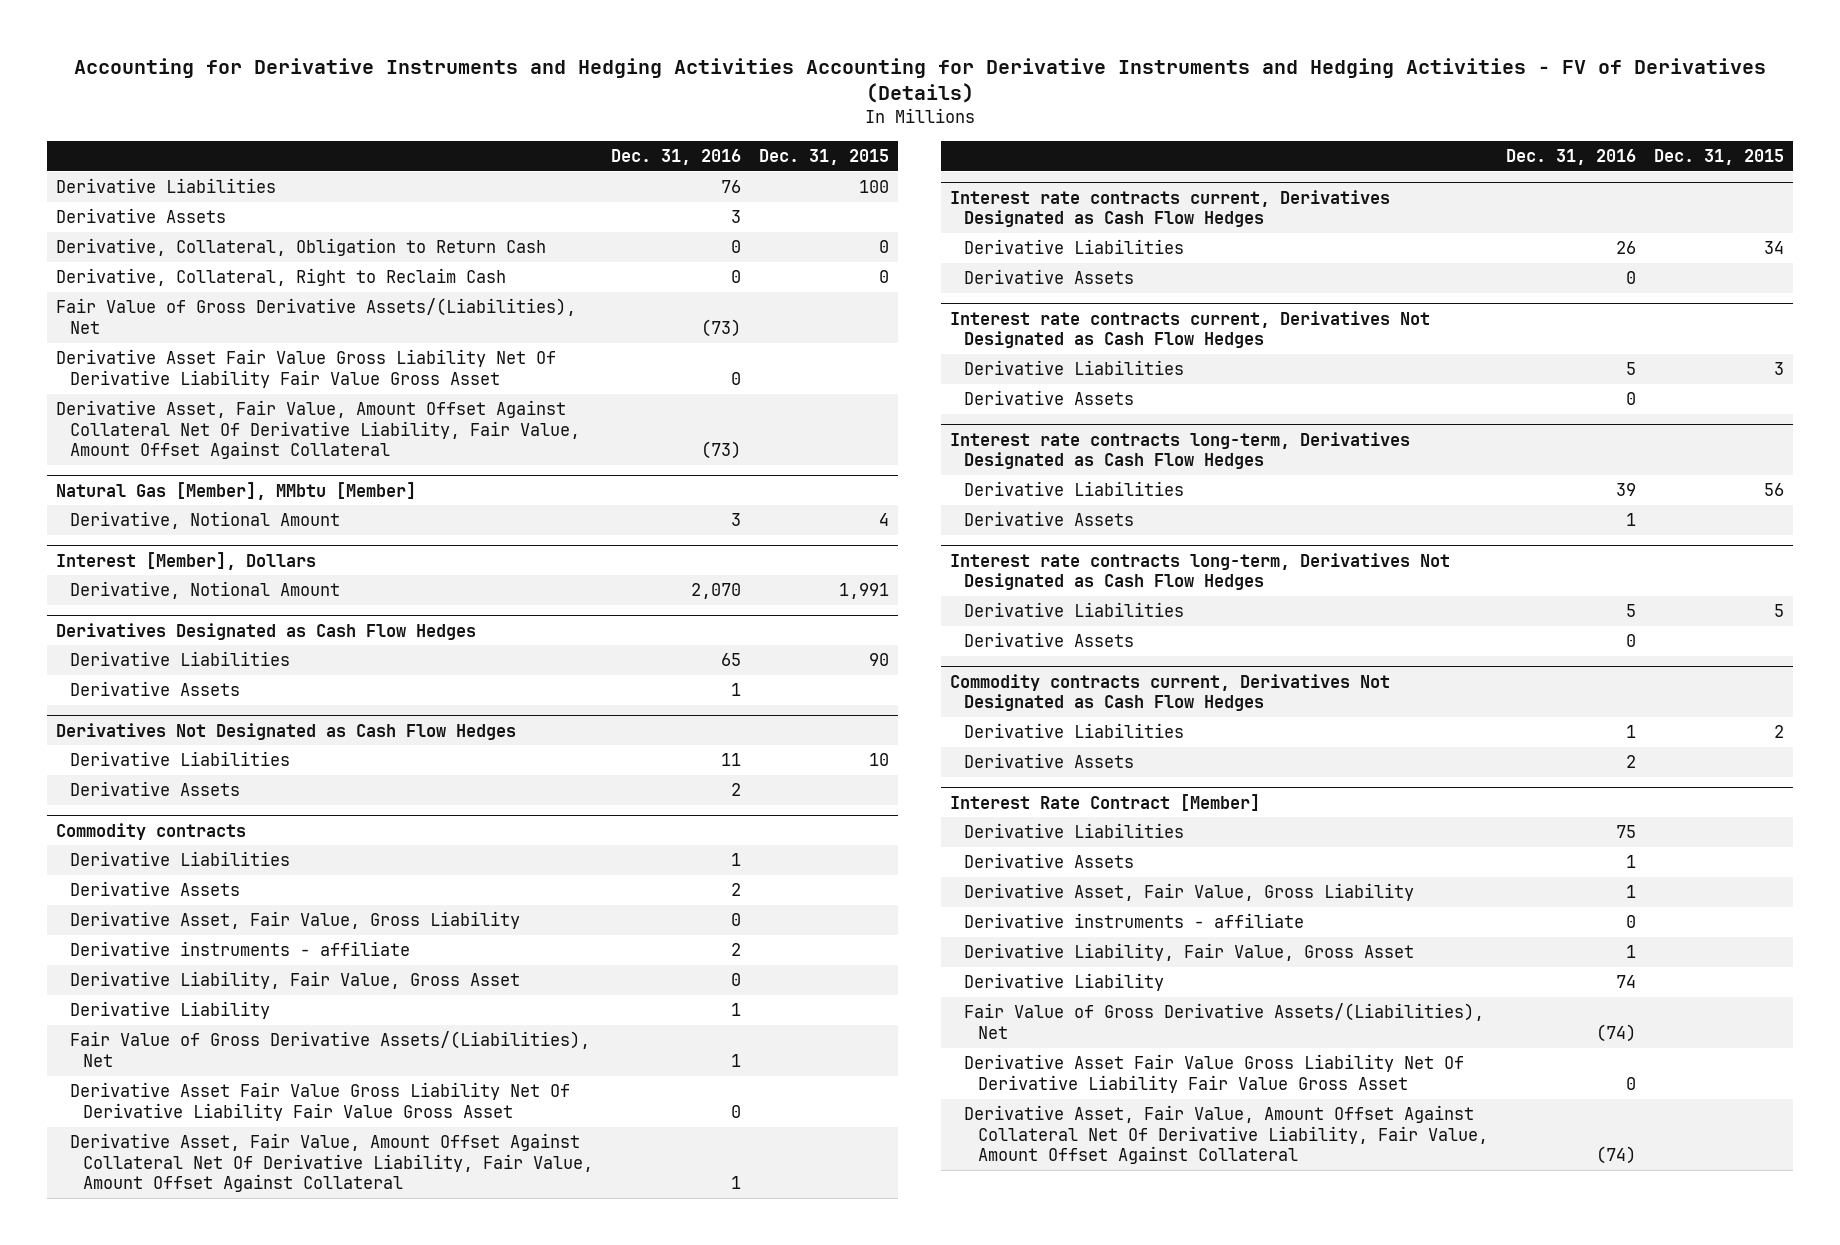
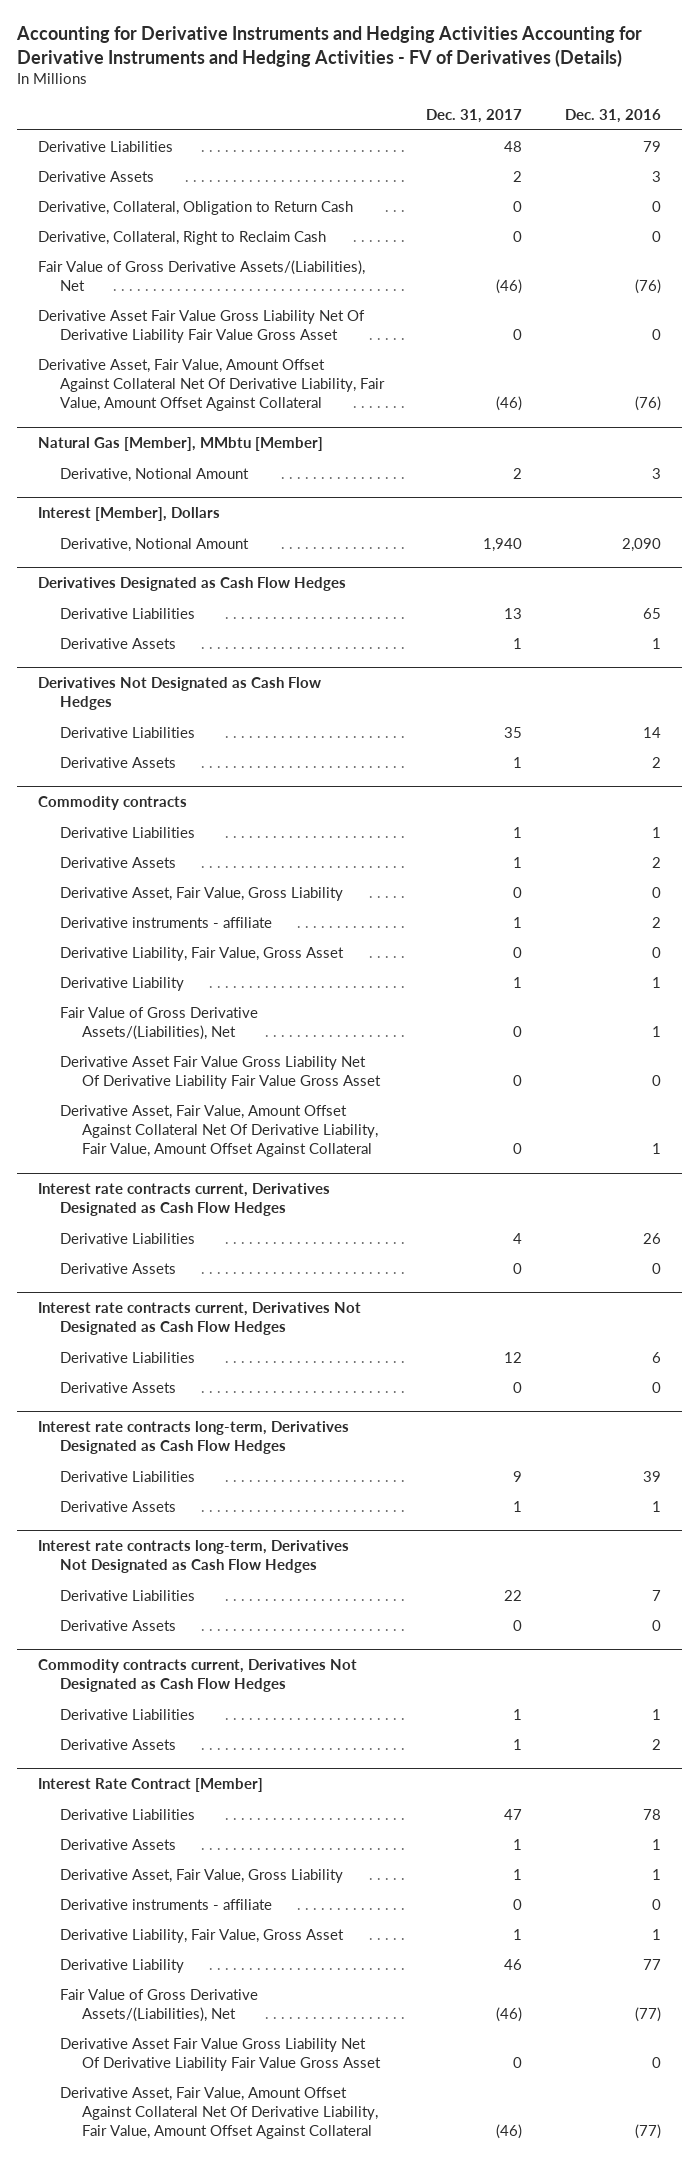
[759,148,890,165] Dec. 31, 2015 -> none
none -> [426,109,523,124] Dec. 31, 2017
[721,180,742,194] 76 -> [642,140,661,152] 79
[701,318,742,337] (73) -> [634,278,661,294] (76)
[701,441,742,460] (73) -> [634,395,661,411] (76)
[691,583,742,600] 2,070 -> [621,537,661,552] 2,090
[721,753,742,767] 11 -> [642,726,661,738] 14
[1625,362,1636,376] 5 -> [651,1351,661,1363] 6
[1625,604,1636,618] 5 -> [651,1589,661,1601] 7
[1615,825,1636,839] 75 -> [642,1808,661,1820] 78
[1615,975,1636,989] 74 -> [642,1958,661,1970] 77
[1595,1023,1636,1042] (74) -> [634,2006,661,2022] (77)
[1595,1146,1636,1165] (74) -> [634,2123,661,2139] (77)

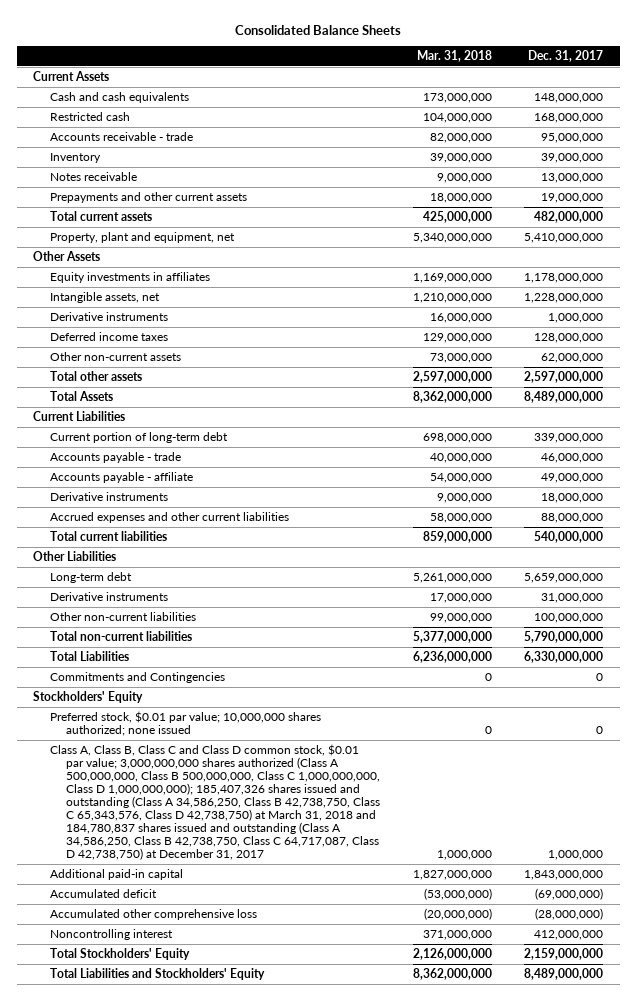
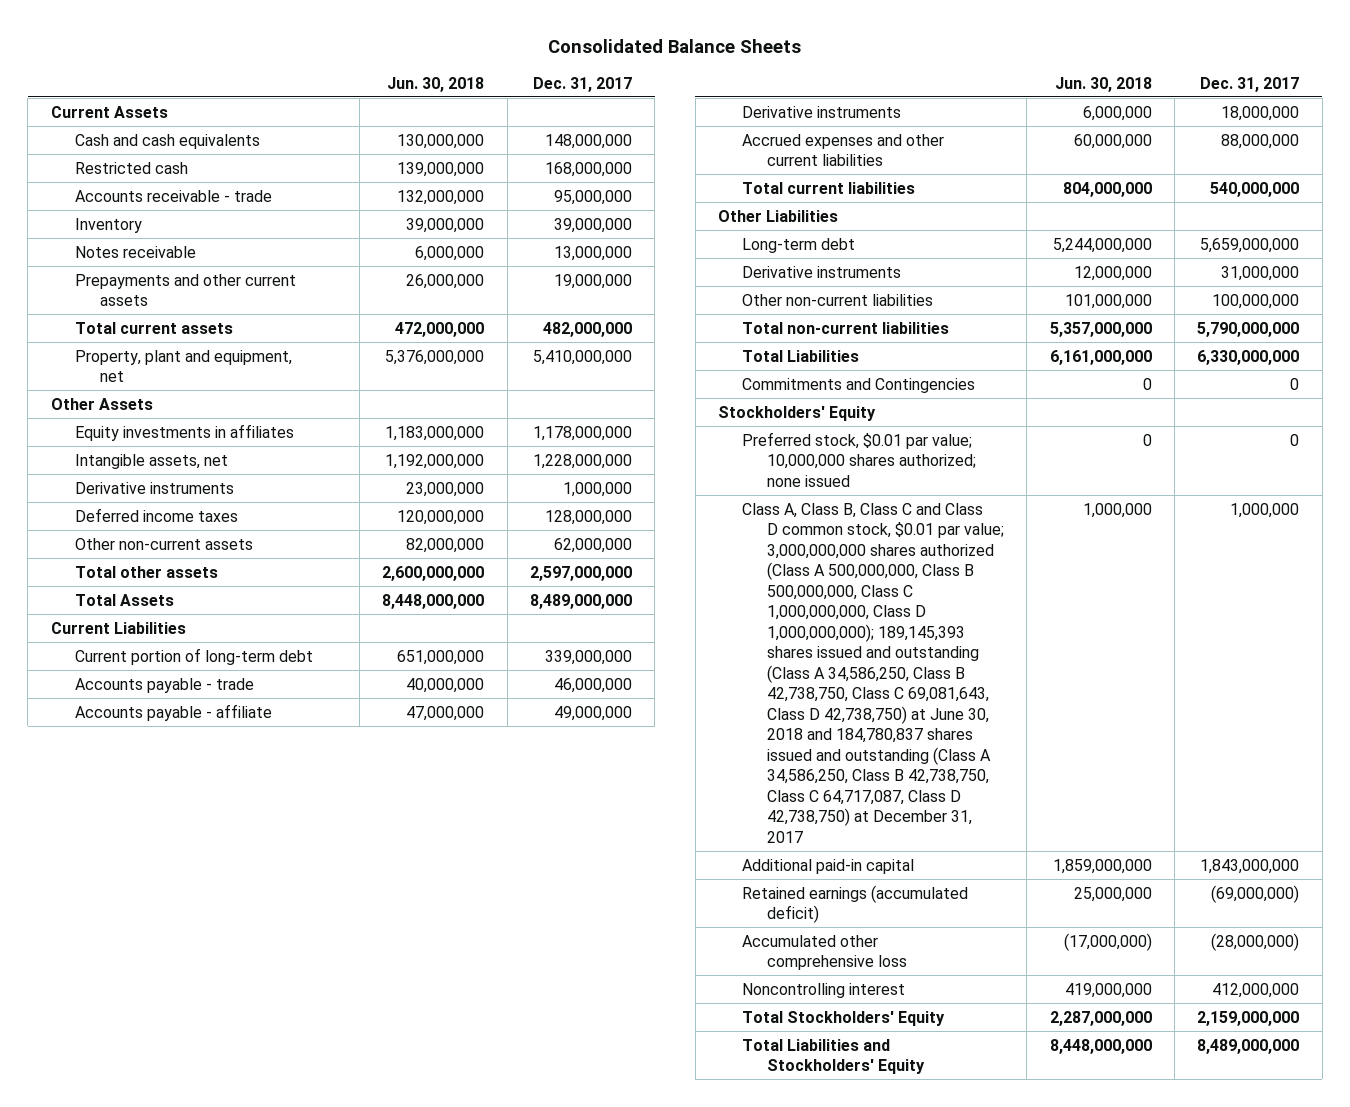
[416,49,492,62] Mar. 31, 2018 -> none
none -> [387,76,485,92] Jun. 30, 2018
[49,743,381,861] Class A, Class B, Class C and Class D common stock, $0.01 par value; 3,000,000,000 shares authorized (Class A 500,000,000, Class B 500,000,000, Class C 1,000,000,000, Class D 1,000,000,000); 185,407,326 shares issued and outstanding (Class A 34,586,250, Class B 42,738,750, Class C 65,343,576, Class D 42,738,750) at March 31, 2018 and 184,780,837 shares issued and outstanding (Class A 34,586,250, Class B 42,738,750, Class C 64,717,087, Class D 42,738,750) at December 31, 2017 -> [742,502,1004,844] Class A, Class B, Class C and Class D common stock, $0.01 par value; 3,000,000,000 shares authorized (Class A 500,000,000, Class B 500,000,000, Class C 1,000,000,000, Class D 1,000,000,000); 189,145,393 shares issued and outstanding (Class A 34,586,250, Class B 42,738,750, Class C 69,081,643, Class D 42,738,750) at June 30, 2018 and 184,780,837 shares issued and outstanding (Class A 34,586,250, Class B 42,738,750, Class C 64,717,087, Class D 42,738,750) at December 31, 2017
[49,888,157,898] Accumulated deficit -> [742,884,969,924] Retained earnings (accumulated deficit)

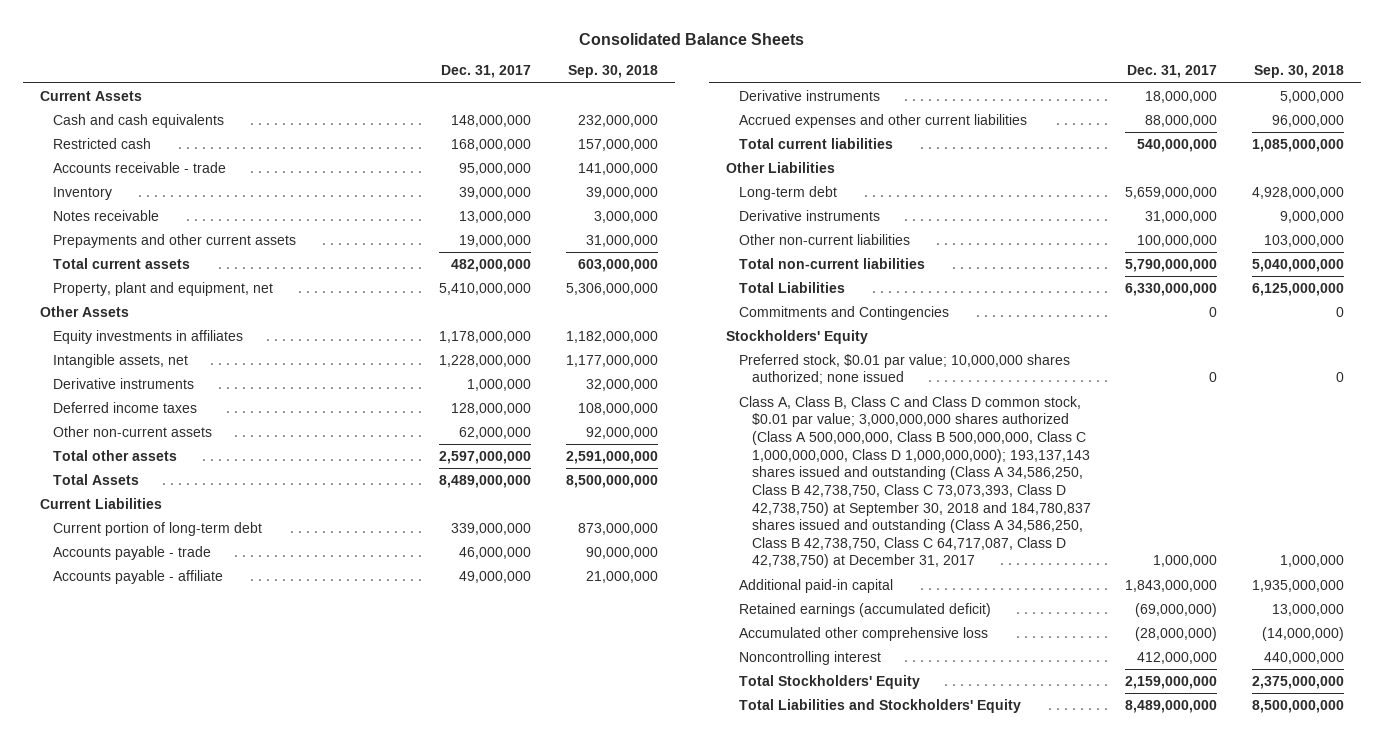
[387,76,485,92] Jun. 30, 2018 -> none
none -> [567,65,658,79] Sep. 30, 2018
[742,502,1004,844] Class A, Class B, Class C and Class D common stock, $0.01 par value; 3,000,000,000 shares authorized (Class A 500,000,000, Class B 500,000,000, Class C 1,000,000,000, Class D 1,000,000,000); 189,145,393 shares issued and outstanding (Class A 34,586,250, Class B 42,738,750, Class C 69,081,643, Class D 42,738,750) at June 30, 2018 and 184,780,837 shares issued and outstanding (Class A 34,586,250, Class B 42,738,750, Class C 64,717,087, Class D 42,738,750) at December 31, 2017 -> [739,395,1092,569] Class A, Class B, Class C and Class D common stock, $0.01 par value; 3,000,000,000 shares authorized (Class A 500,000,000, Class B 500,000,000, Class C 1,000,000,000, Class D 1,000,000,000); 193,137,143 shares issued and outstanding (Class A 34,586,250, Class B 42,738,750, Class C 73,073,393, Class D 42,738,750) at September 30, 2018 and 184,780,837 shares issued and outstanding (Class A 34,586,250, Class B 42,738,750, Class C 64,717,087, Class D 42,738,750) at December 31, 2017

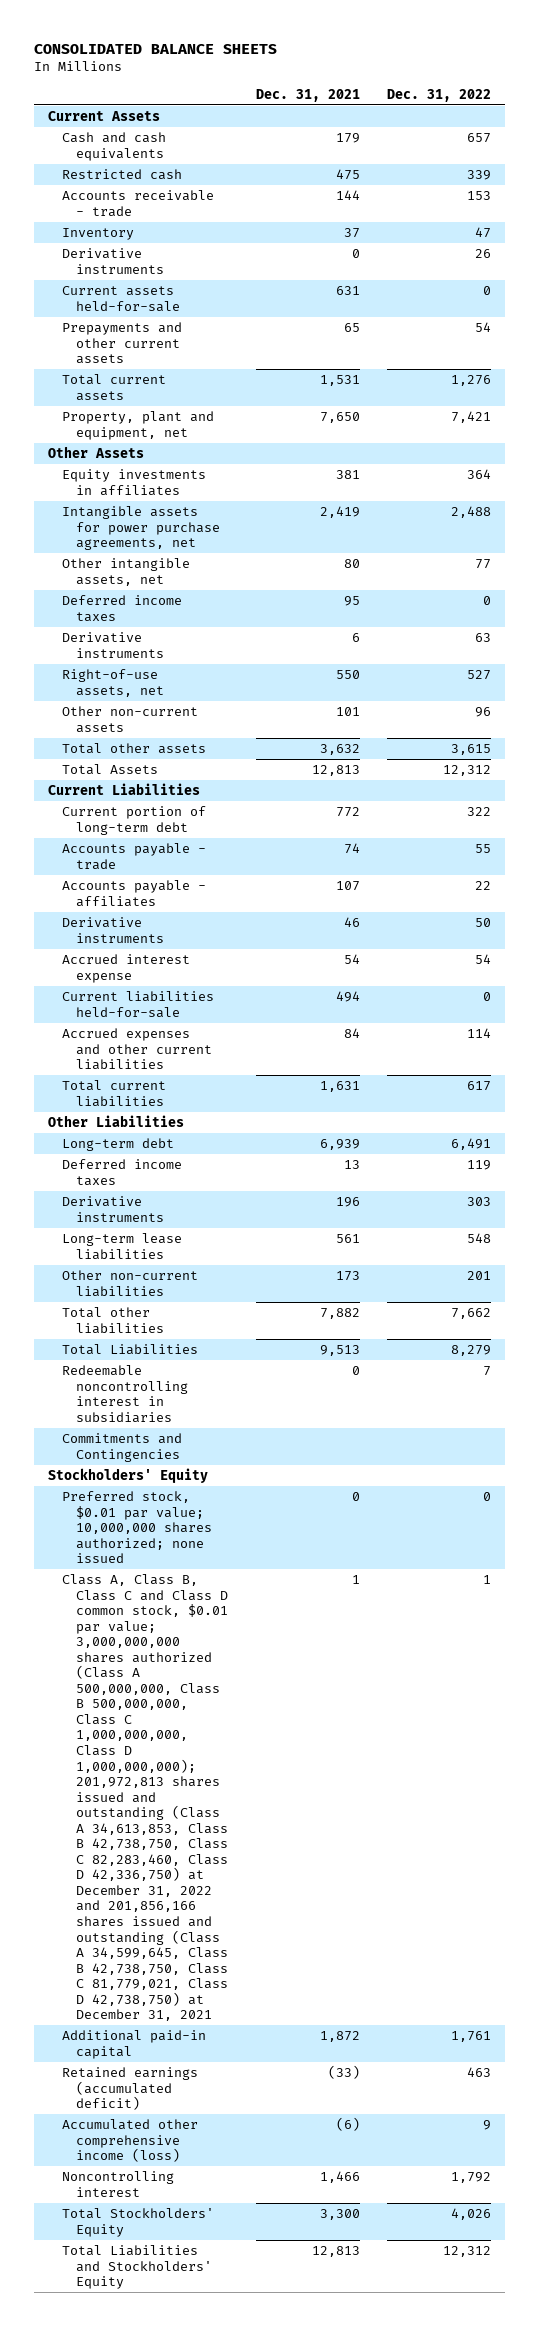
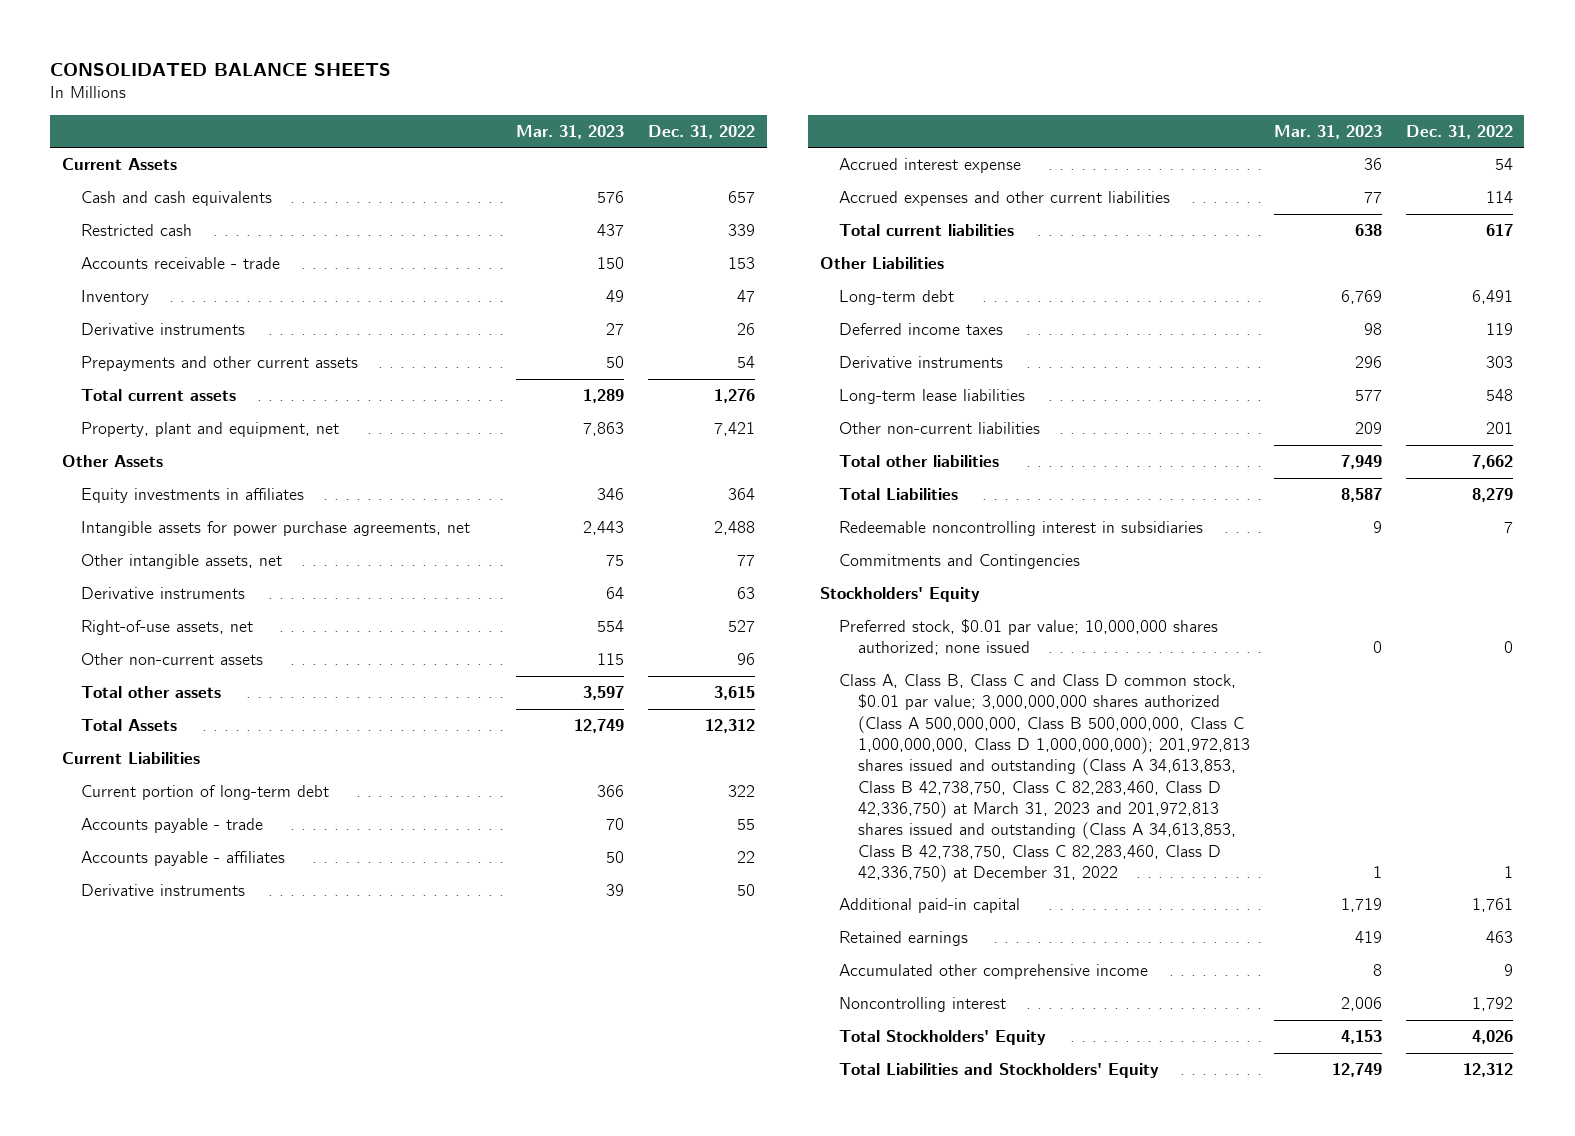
[255,88,360,102] Dec. 31, 2021 -> none
none -> [516,124,625,139] Mar. 31, 2023
[62,285,181,312] Current assets held-for-sale -> none
[62,594,183,622] Deferred income taxes -> none
[62,990,215,1018] Current liabilities held-for-sale -> none
[62,1573,229,2022] Class A, Class B, Class C and Class D common stock, $0.01 par value; 3,000,000,000 shares authorized (Class A 500,000,000, Class B 500,000,000, Class C 1,000,000,000, Class D 1,000,000,000); 201,972,813 shares issued and outstanding (Class A 34,613,853, Class B 42,738,750, Class C 82,283,460, Class D 42,336,750) at December 31, 2022 and 201,856,166 shares issued and outstanding (Class A 34,599,645, Class B 42,738,750, Class C 81,779,021, Class D 42,738,750) at December 31, 2021 -> [839,674,1251,882] Class A, Class B, Class C and Class D common stock, $0.01 par value; 3,000,000,000 shares authorized (Class A 500,000,000, Class B 500,000,000, Class C 1,000,000,000, Class D 1,000,000,000); 201,972,813 shares issued and outstanding (Class A 34,613,853, Class B 42,738,750, Class C 82,283,460, Class D 42,336,750) at March 31, 2023 and 201,972,813 shares issued and outstanding (Class A 34,613,853, Class B 42,738,750, Class C 82,283,460, Class D 42,336,750) at December 31, 2022
[62,2066,199,2111] Retained earnings (accumulated deficit) -> [839,931,969,947] Retained earnings
[62,2118,199,2163] Accumulated other comprehensive income (loss) -> [839,964,1149,980] Accumulated other comprehensive income

